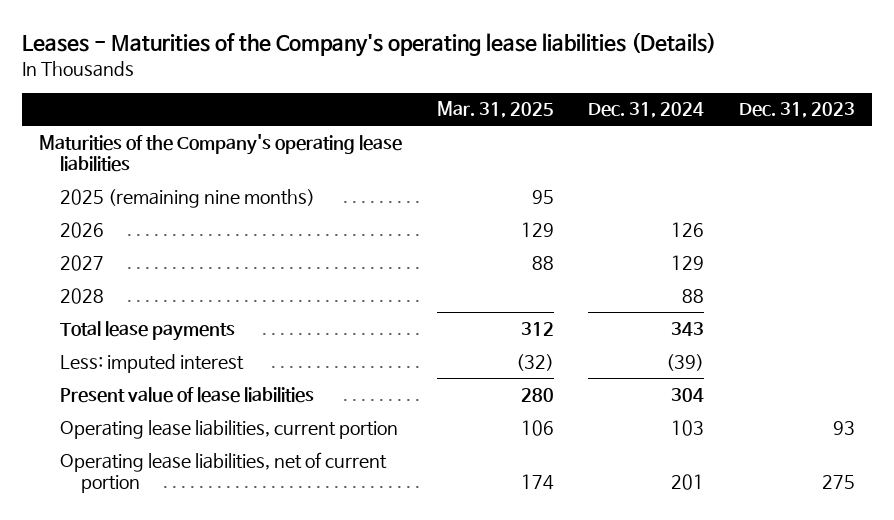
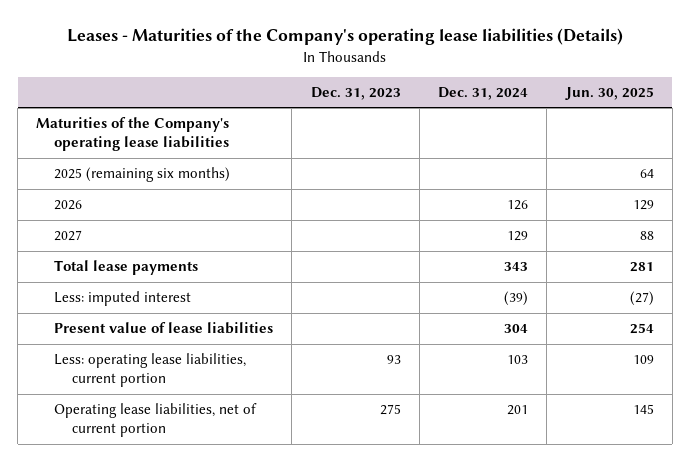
[436,101,554,119] Mar. 31, 2025 -> none
none -> [564,87,654,101] Jun. 30, 2025
[60,188,316,208] 2025 (remaining nine months) -> [54,167,231,183] 2025 (remaining six months)
[60,287,105,304] 2028 -> none
[60,419,399,439] Operating lease liabilities, current portion -> [54,353,247,388] Less: operating lease liabilities, current portion

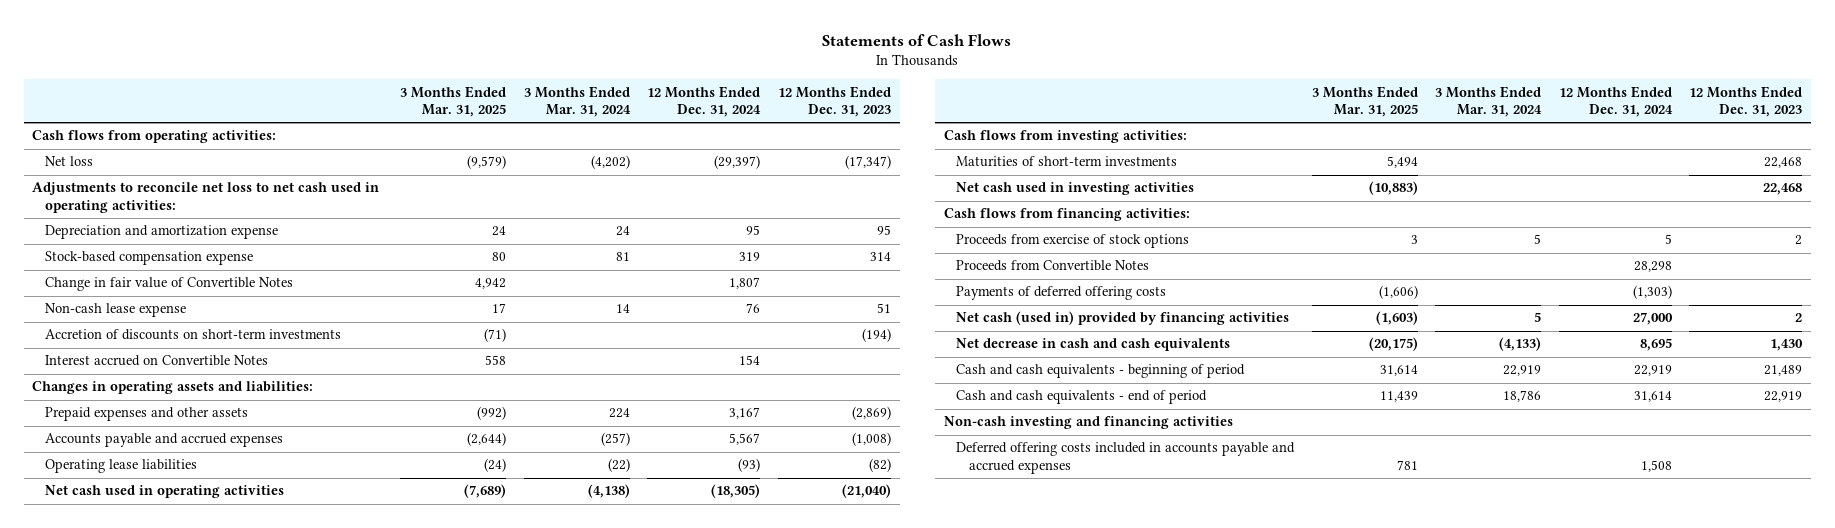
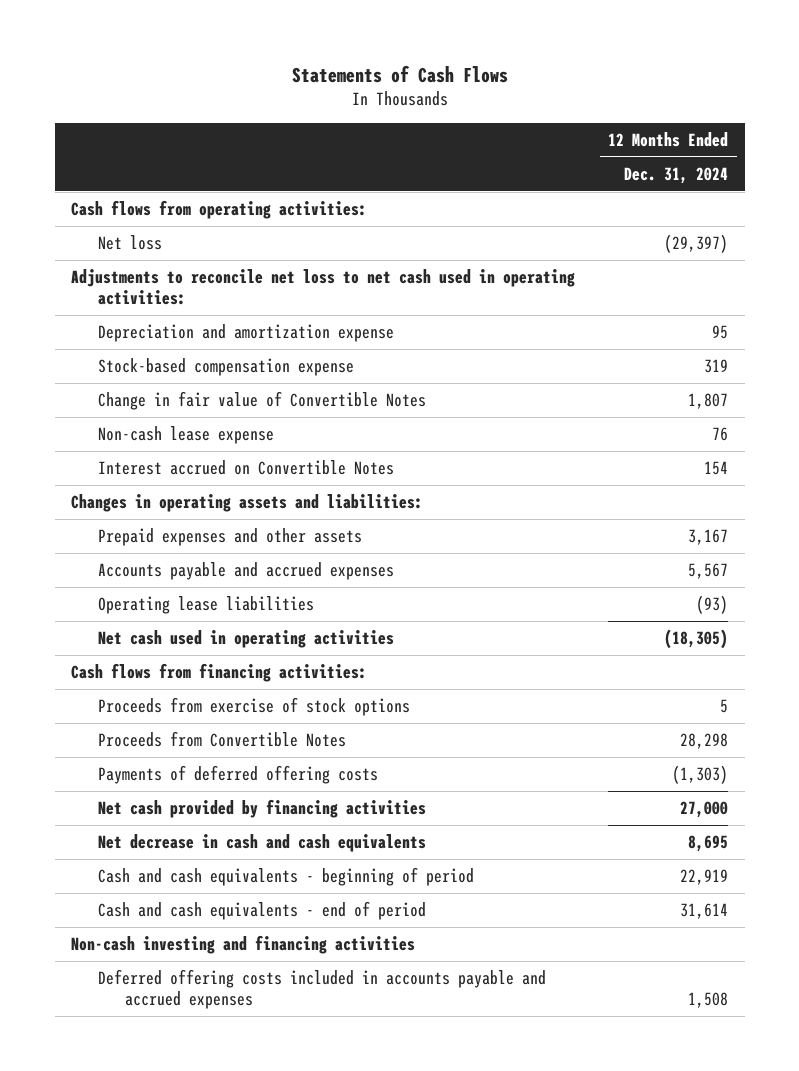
[400,85,507,118] 3 Months Ended Mar. 31, 2025 -> none
[523,85,631,118] 3 Months Ended Mar. 31, 2024 -> none
[777,85,891,118] 12 Months Ended Dec. 31, 2023 -> none
[44,329,341,341] Accretion of discounts on short-term investments -> none
[943,130,1187,144] Cash flows from investing activities: -> none
[956,156,1178,168] Maturities of short-term investments -> none
[956,182,1195,196] Net cash used in investing activities -> none
[956,311,1290,326] Net cash (used in) provided by financing activities -> [98,799,427,819] Net cash provided by financing activities

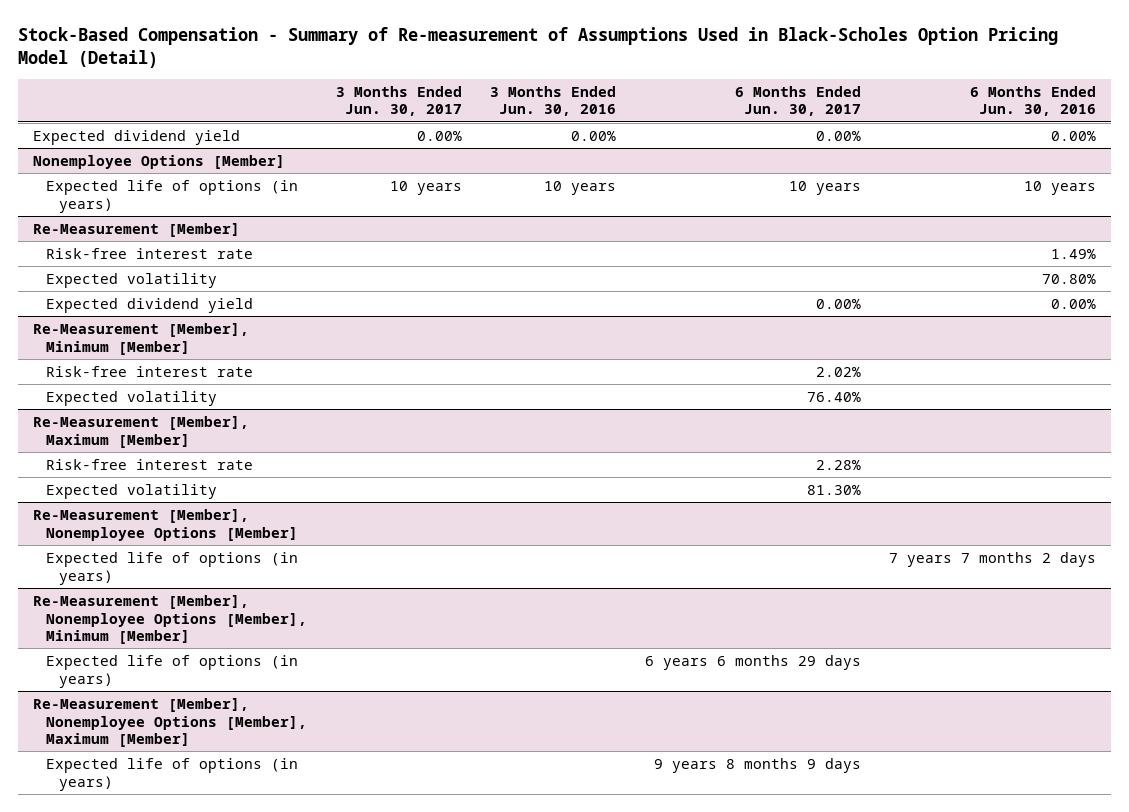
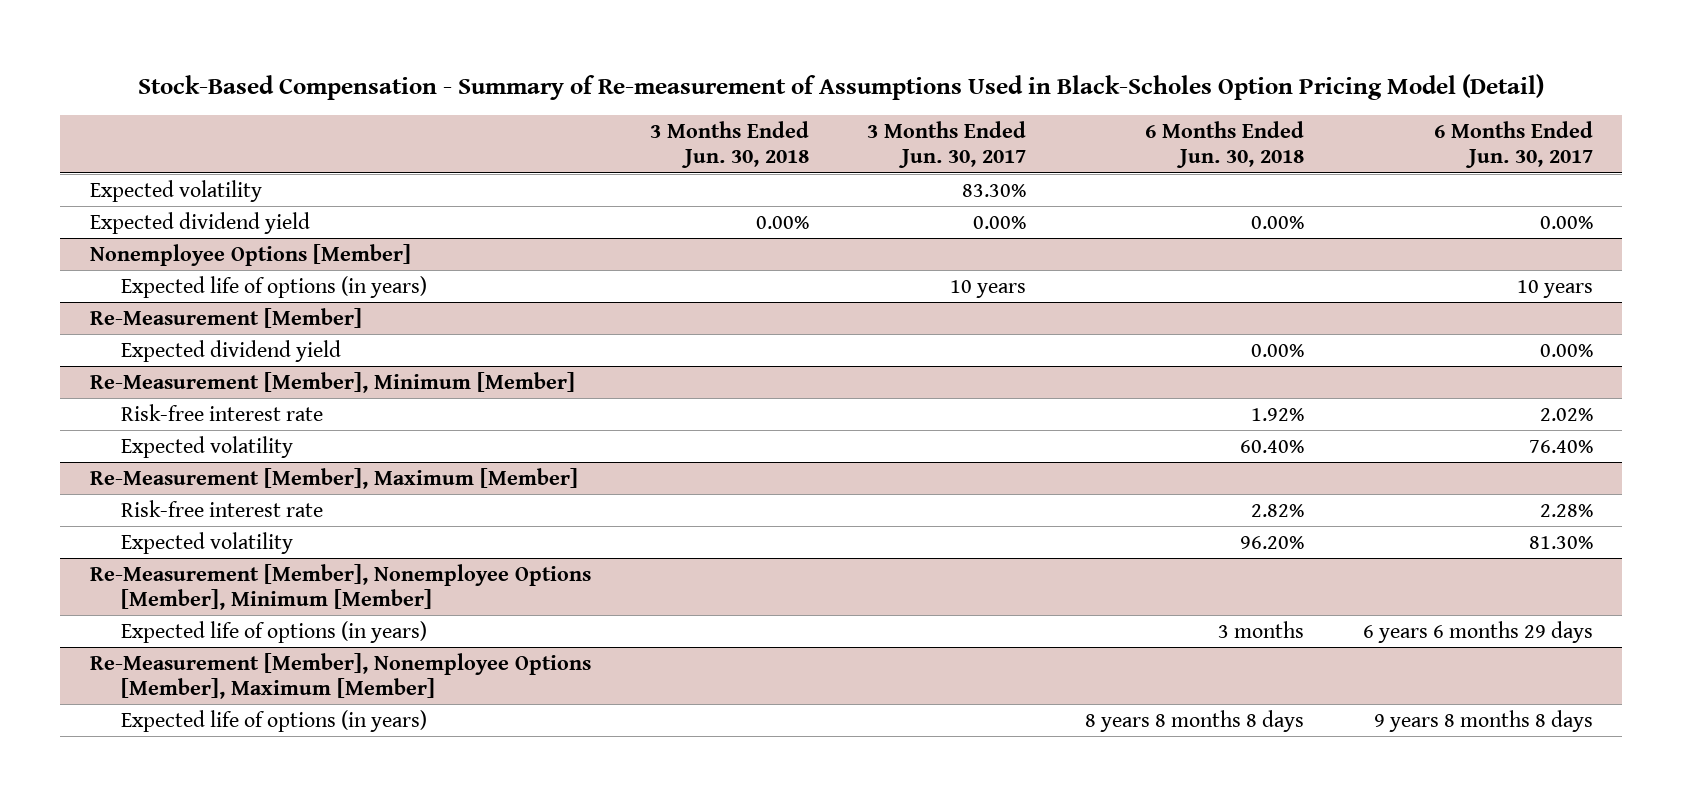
[490,85,617,117] 3 Months Ended Jun. 30, 2016 -> none
[970,85,1097,117] 6 Months Ended Jun. 30, 2016 -> none
none -> [649,120,809,169] 3 Months Ended Jun. 30, 2018
none -> [1145,120,1305,169] 6 Months Ended Jun. 30, 2018
none -> [89,179,262,202] Expected volatility
[45,247,253,259] Risk-free interest rate -> none
[45,272,217,288] Expected volatility -> none
[32,508,298,541] Re-Measurement [Member], Nonemployee Options [Member] -> none
[45,551,298,585] Expected life of options (in years) -> none
[653,757,861,773] 9 years 8 months 9 days -> [1373,709,1593,732] 9 years 8 months 8 days

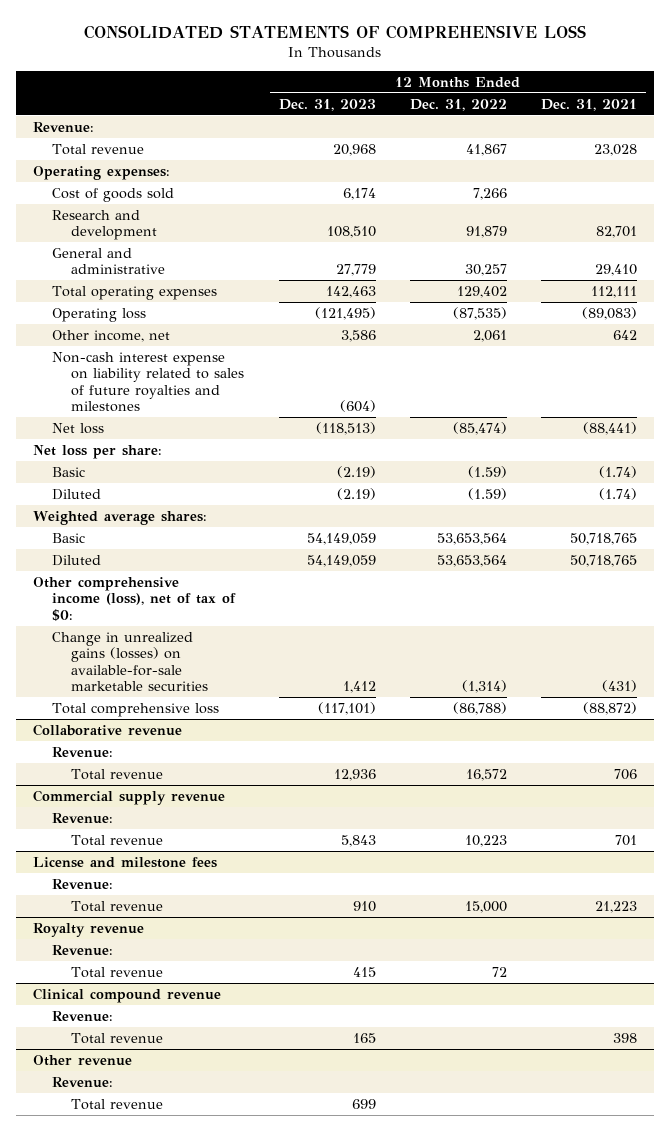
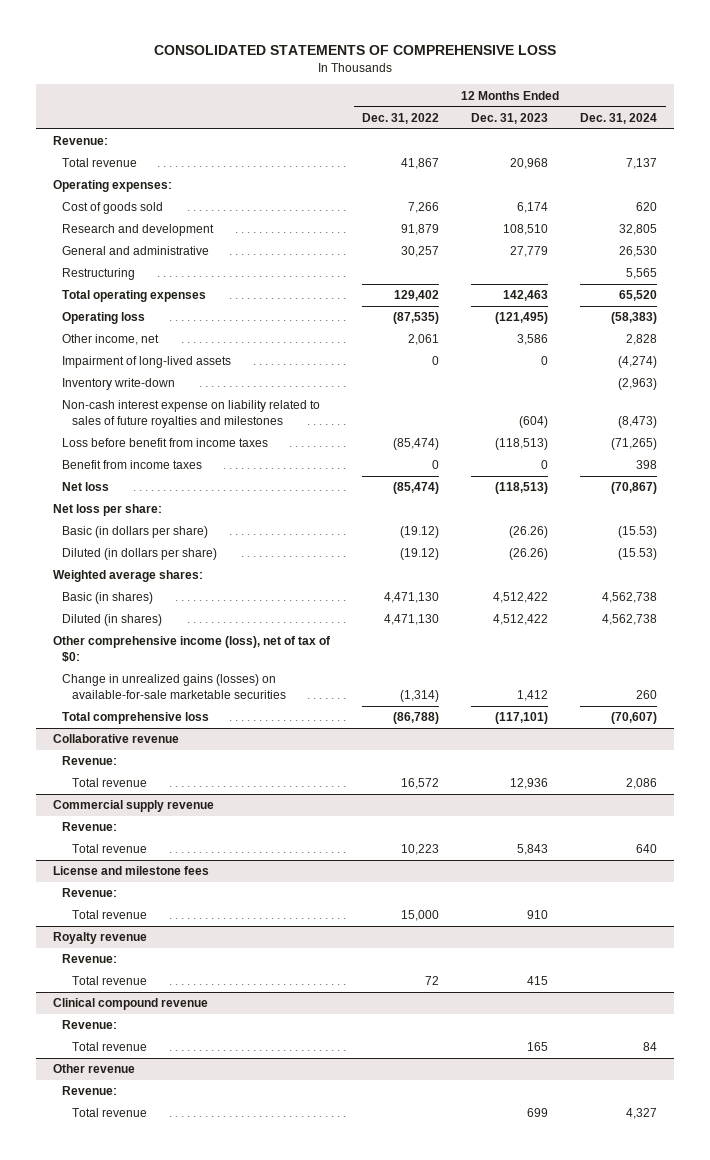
[541,98,638,111] Dec. 31, 2021 -> none
none -> [580,112,658,124] Dec. 31, 2024
none -> [62,268,136,281] Restructuring
none -> [62,356,232,369] Impairment of long-lived assets
none -> [62,378,176,391] Inventory write-down
none -> [62,438,269,448] Loss before benefit from income taxes
none -> [62,460,203,470] Benefit from income taxes
[51,466,85,477] Basic -> [62,526,209,539] Basic (in dollars per share)
[336,465,376,478] (2.19) -> [509,526,549,539] (26.26)
[467,465,507,478] (1.59) -> [399,526,439,539] (19.12)
[51,488,101,500] Diluted -> [62,548,218,561] Diluted (in dollars per share)
[336,487,376,500] (2.19) -> [509,548,549,561] (26.26)
[467,487,507,500] (1.59) -> [399,548,439,561] (19.12)
[51,532,85,543] Basic -> [62,592,154,605] Basic (in shares)
[306,532,376,545] 54,149,059 -> [493,592,549,604] 4,512,422
[436,532,507,545] 53,653,564 -> [383,592,439,604] 4,471,130
[51,554,101,566] Diluted -> [62,614,163,627] Diluted (in shares)
[306,554,376,567] 54,149,059 -> [493,614,549,626] 4,512,422
[436,554,507,567] 53,653,564 -> [383,614,439,626] 4,471,130

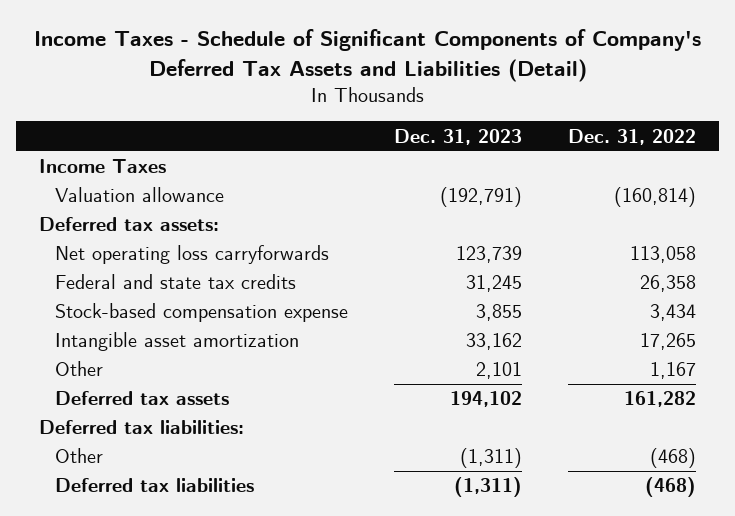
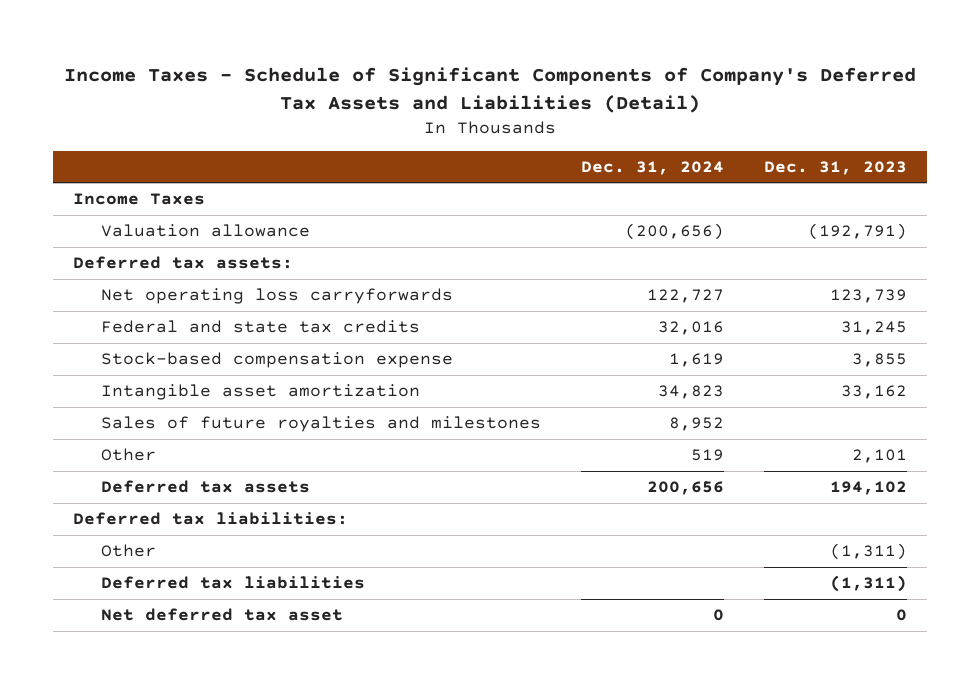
[568,128,697,145] Dec. 31, 2022 -> none
none -> [581,160,725,175] Dec. 31, 2024
none -> [101,416,542,433] Sales of future royalties and milestones
none -> [101,608,344,622] Net deferred tax asset

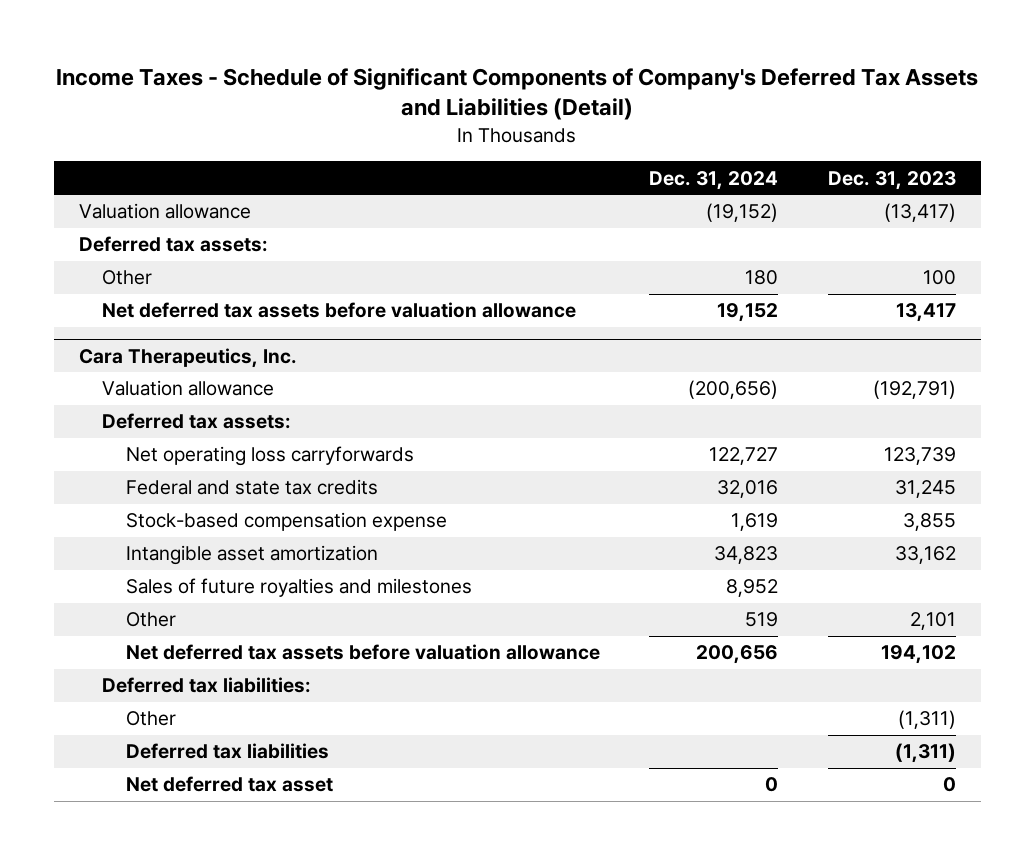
[73,193,206,206] Income Taxes -> none
none -> [79,203,252,220] Valuation allowance
none -> [79,236,269,253] Deferred tax assets:
none -> [102,270,153,286] Other
none -> [102,302,577,319] Net deferred tax assets before valuation allowance
none -> [79,347,298,368] Cara Therapeutics, Inc.
[101,480,311,494] Deferred tax assets -> [125,644,600,661] Net deferred tax assets before valuation allowance

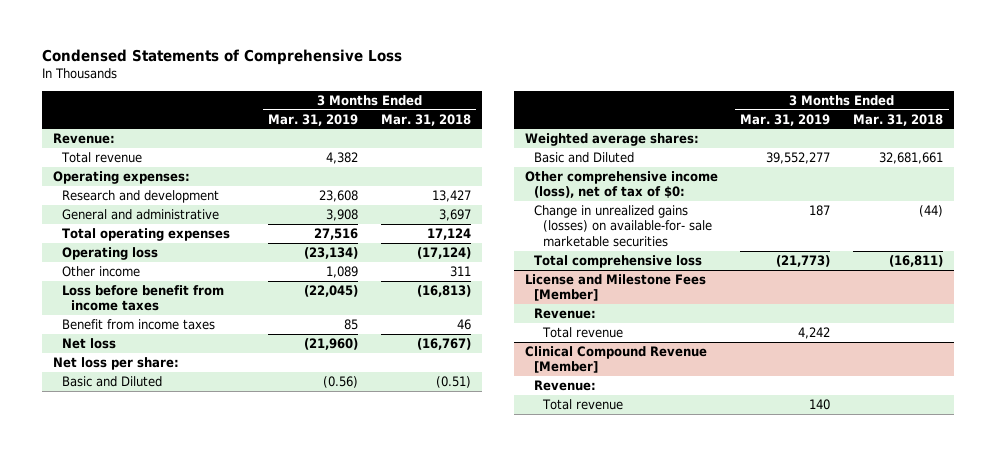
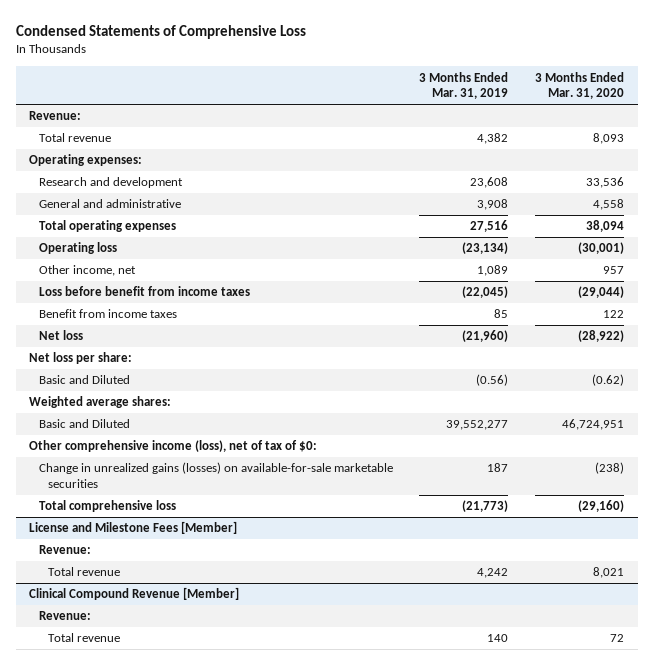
[380,113,471,126] Mar. 31, 2018 -> none
none -> [535,71,625,100] 3 Months Ended Mar. 31, 2020
[61,265,140,277] Other income -> [38,265,136,277] Other income, net
[533,204,712,247] Change in unrealized gains (losses) on available-for- sale marketable securities -> [38,462,393,488] Change in unrealized gains (losses) on available-for-sale marketable securities

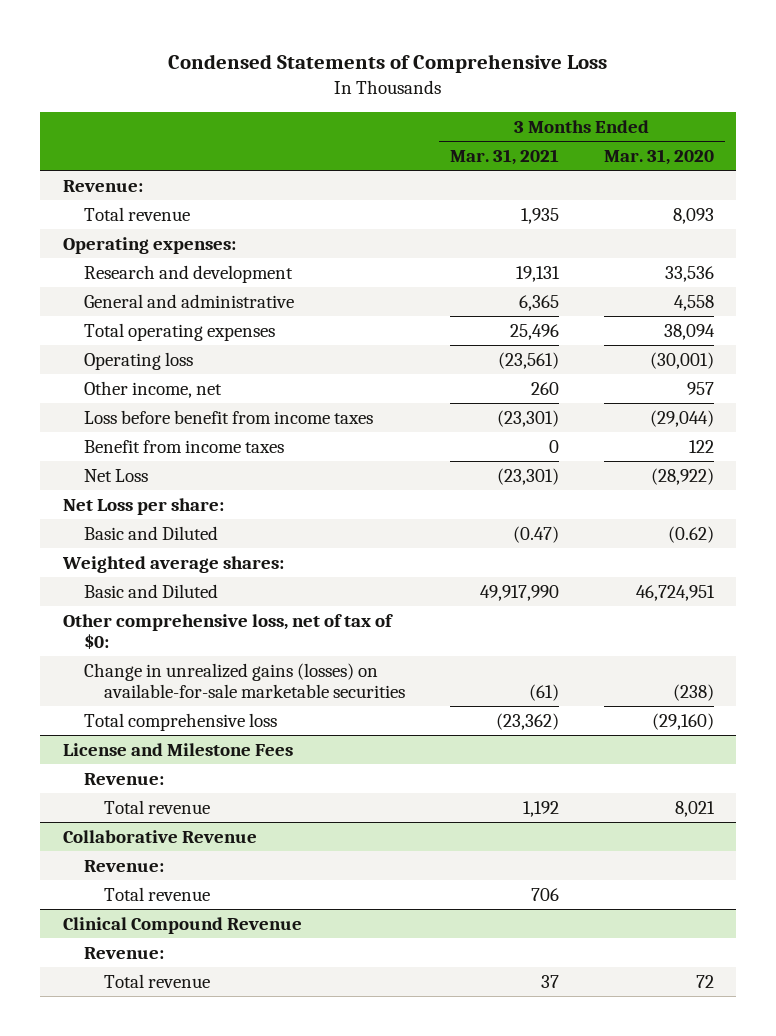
[419,71,509,100] 3 Months Ended Mar. 31, 2019 -> none
none -> [449,149,559,166] Mar. 31, 2021
[38,330,83,341] Net loss -> [83,468,148,482] Net Loss
[29,352,133,365] Net loss per share: -> [62,497,224,515] Net Loss per share:
[29,440,318,453] Other comprehensive income (loss), net of tax of $0: -> [62,613,393,649] Other comprehensive loss, net of tax of $0:
[29,521,238,535] License and Milestone Fees [Member] -> [62,742,293,756] License and Milestone Fees
[29,587,240,601] Clinical Compound Revenue [Member] -> none
none -> [62,829,257,843] Collaborative Revenue
none -> [104,886,211,901] Total revenue
none -> [62,916,302,934] Clinical Compound Revenue
none -> [83,946,164,959] Revenue:

